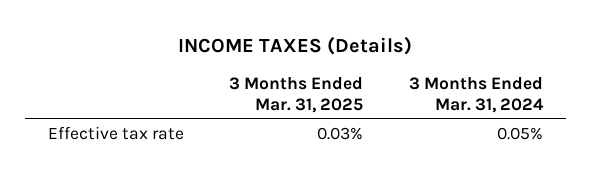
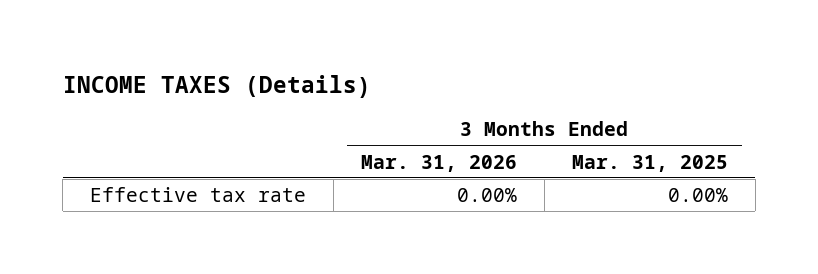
[409,76,545,114] 3 Months Ended Mar. 31, 2024 -> none
none -> [361,154,518,172] Mar. 31, 2026
[317,127,364,141] 0.03% -> [667,188,728,203] 0.00%

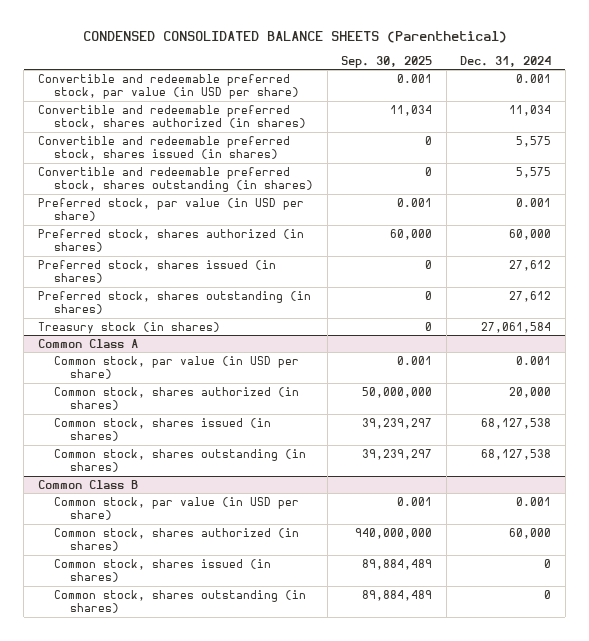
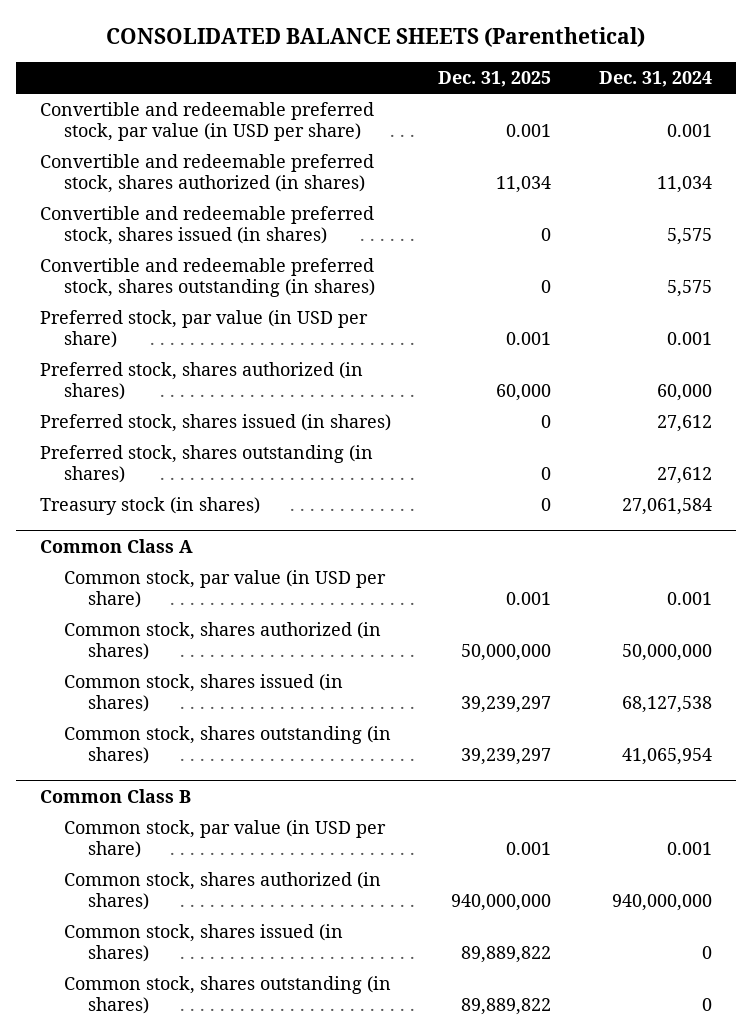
[82,30,507,43] CONDENSED CONSOLIDATED BALANCE SHEETS (Parenthetical) -> [105,27,645,48] CONSOLIDATED BALANCE SHEETS (Parenthetical)
[341,55,433,68] Sep. 30, 2025 -> none
none -> [438,71,552,88] Dec. 31, 2025
[509,386,552,398] 20,000 -> [621,643,712,661] 50,000,000
[481,448,552,460] 68,127,538 -> [621,747,712,765] 41,065,954
[509,527,552,539] 60,000 -> [611,893,712,911] 940,000,000

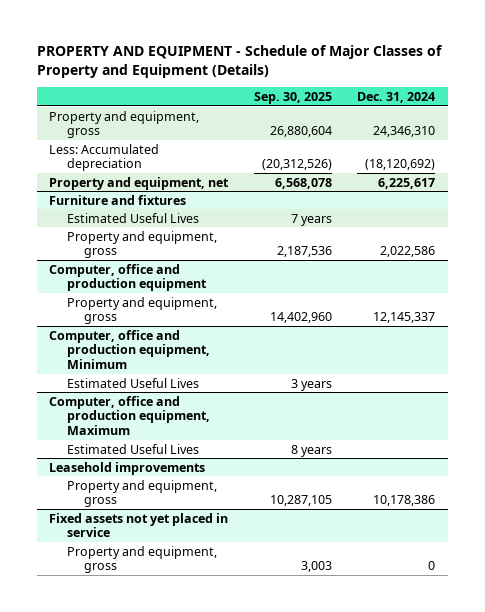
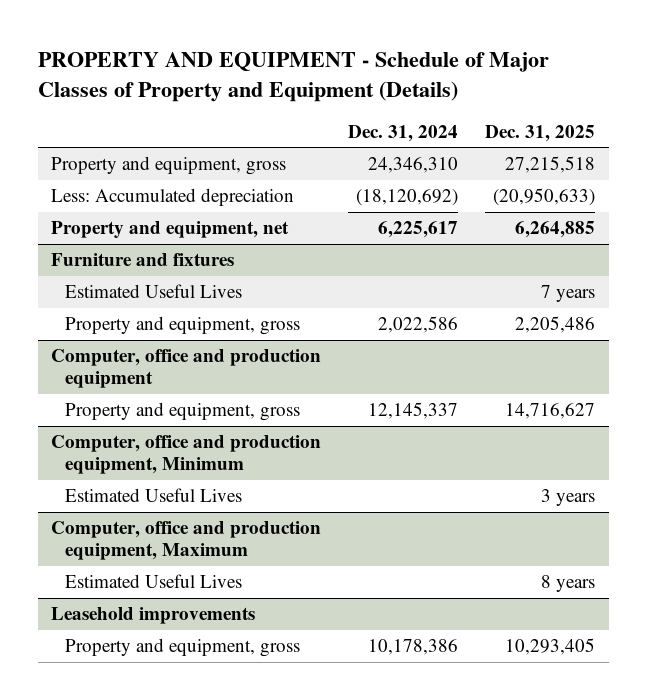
[253,91,332,104] Sep. 30, 2025 -> none
none -> [485,124,596,142] Dec. 31, 2025
[49,512,229,538] Fixed assets not yet placed in service -> none
[66,545,217,574] Property and equipment, gross -> none

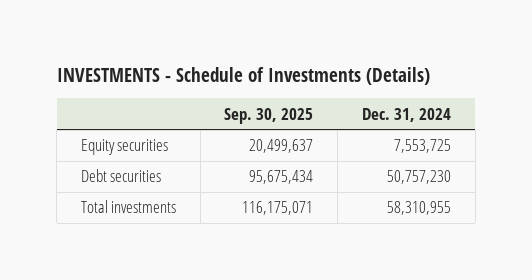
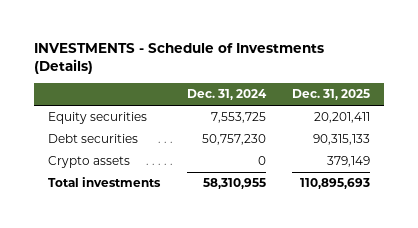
[224,107,314,124] Sep. 30, 2025 -> none
none -> [292,89,371,101] Dec. 31, 2025
none -> [47,156,130,169] Crypto assets

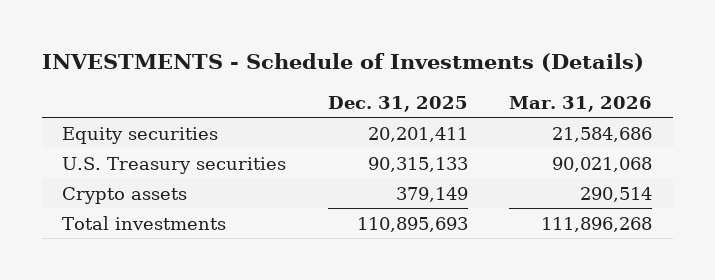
[186,89,267,101] Dec. 31, 2024 -> none
none -> [509,95,653,112] Mar. 31, 2026
[47,134,138,144] Debt securities -> [62,156,287,174] U.S. Treasury securities

